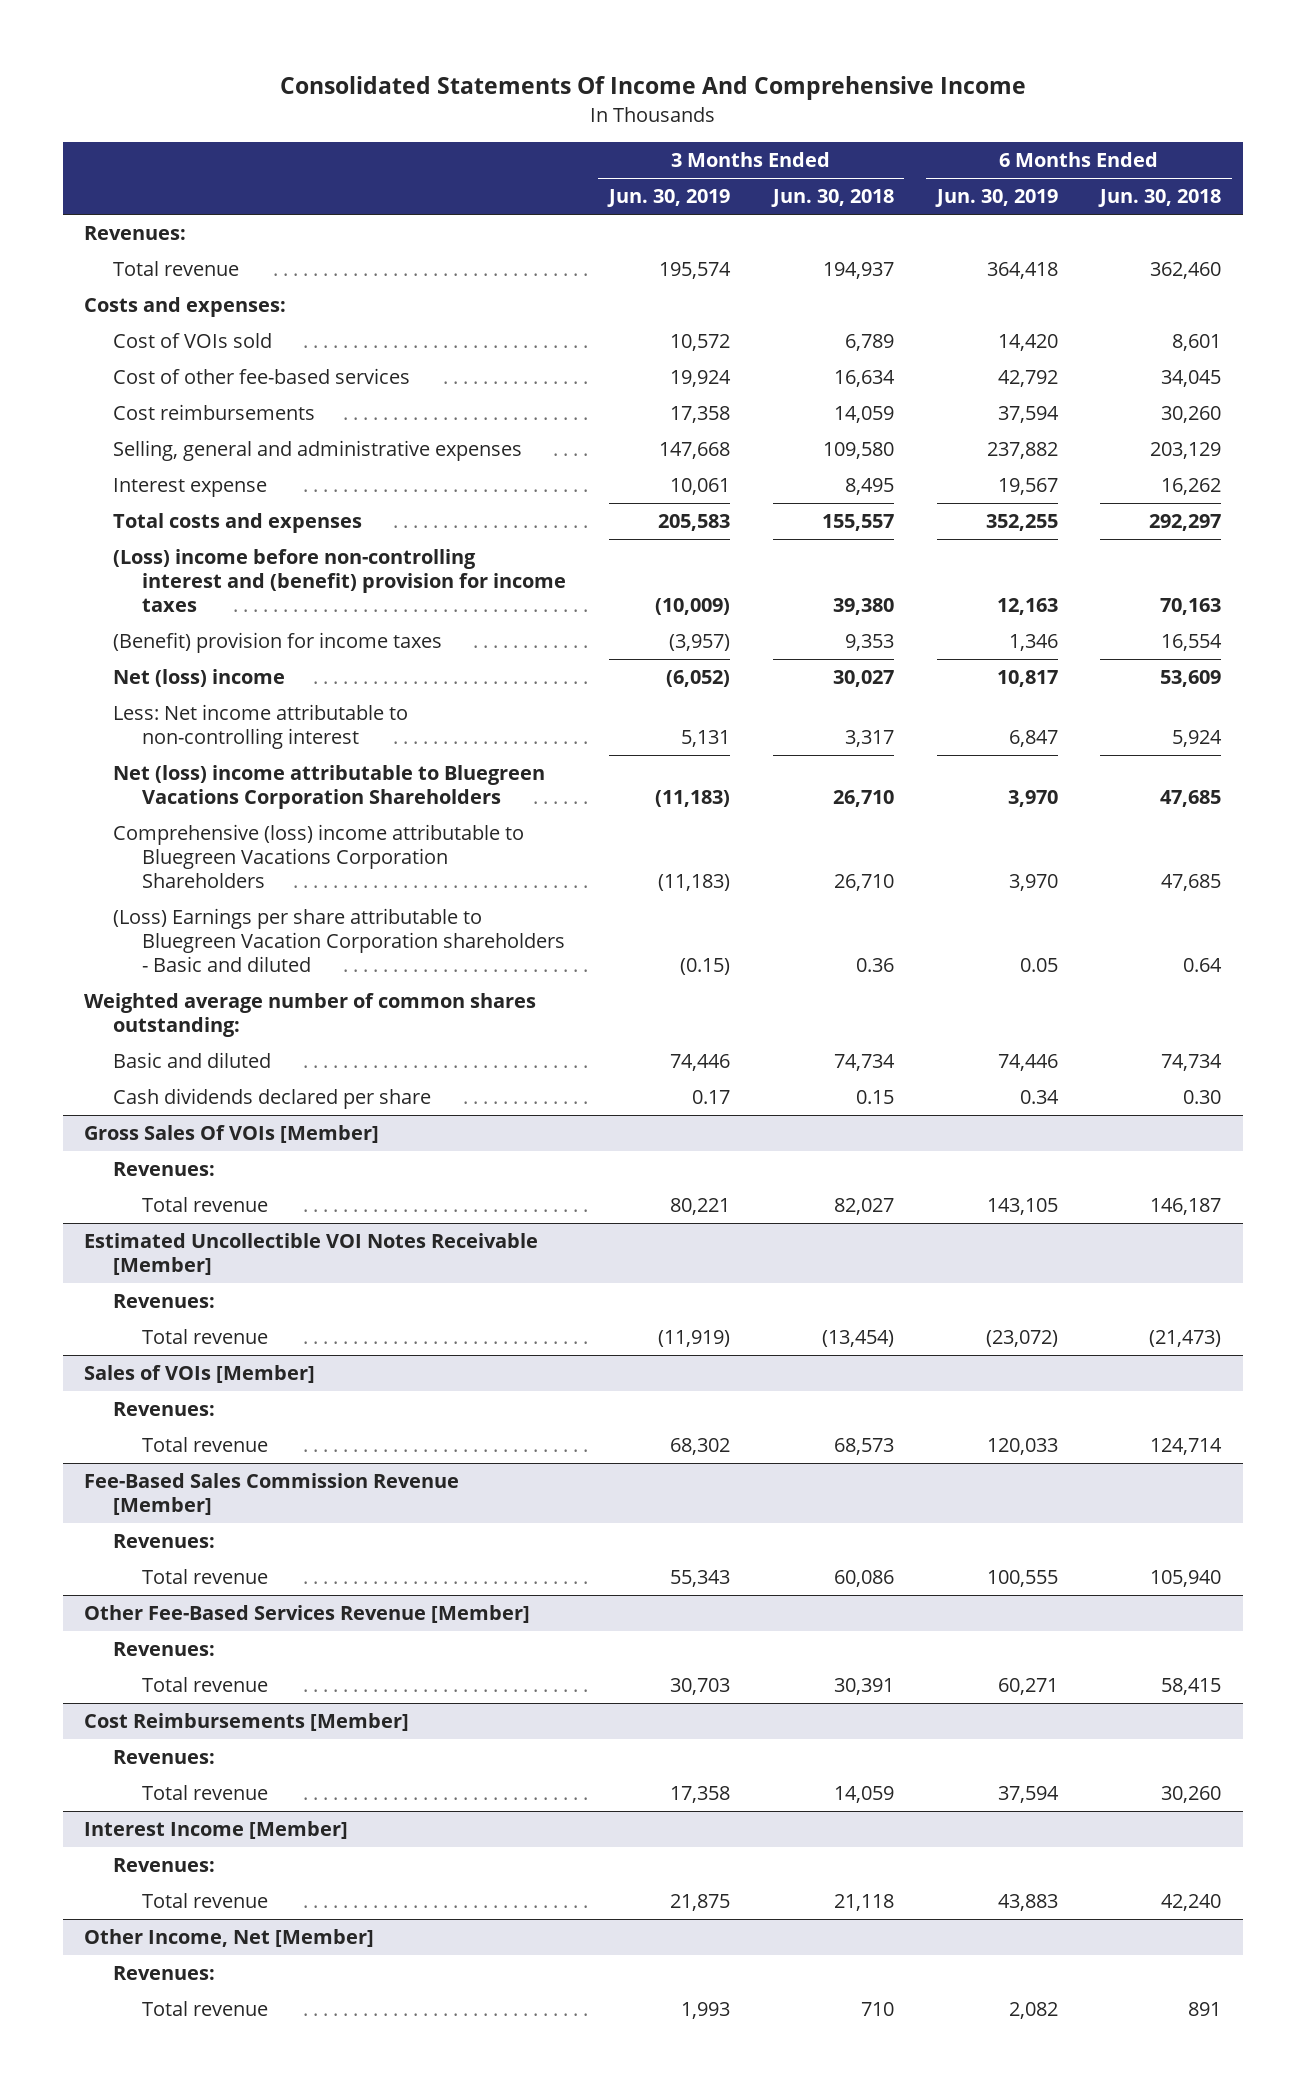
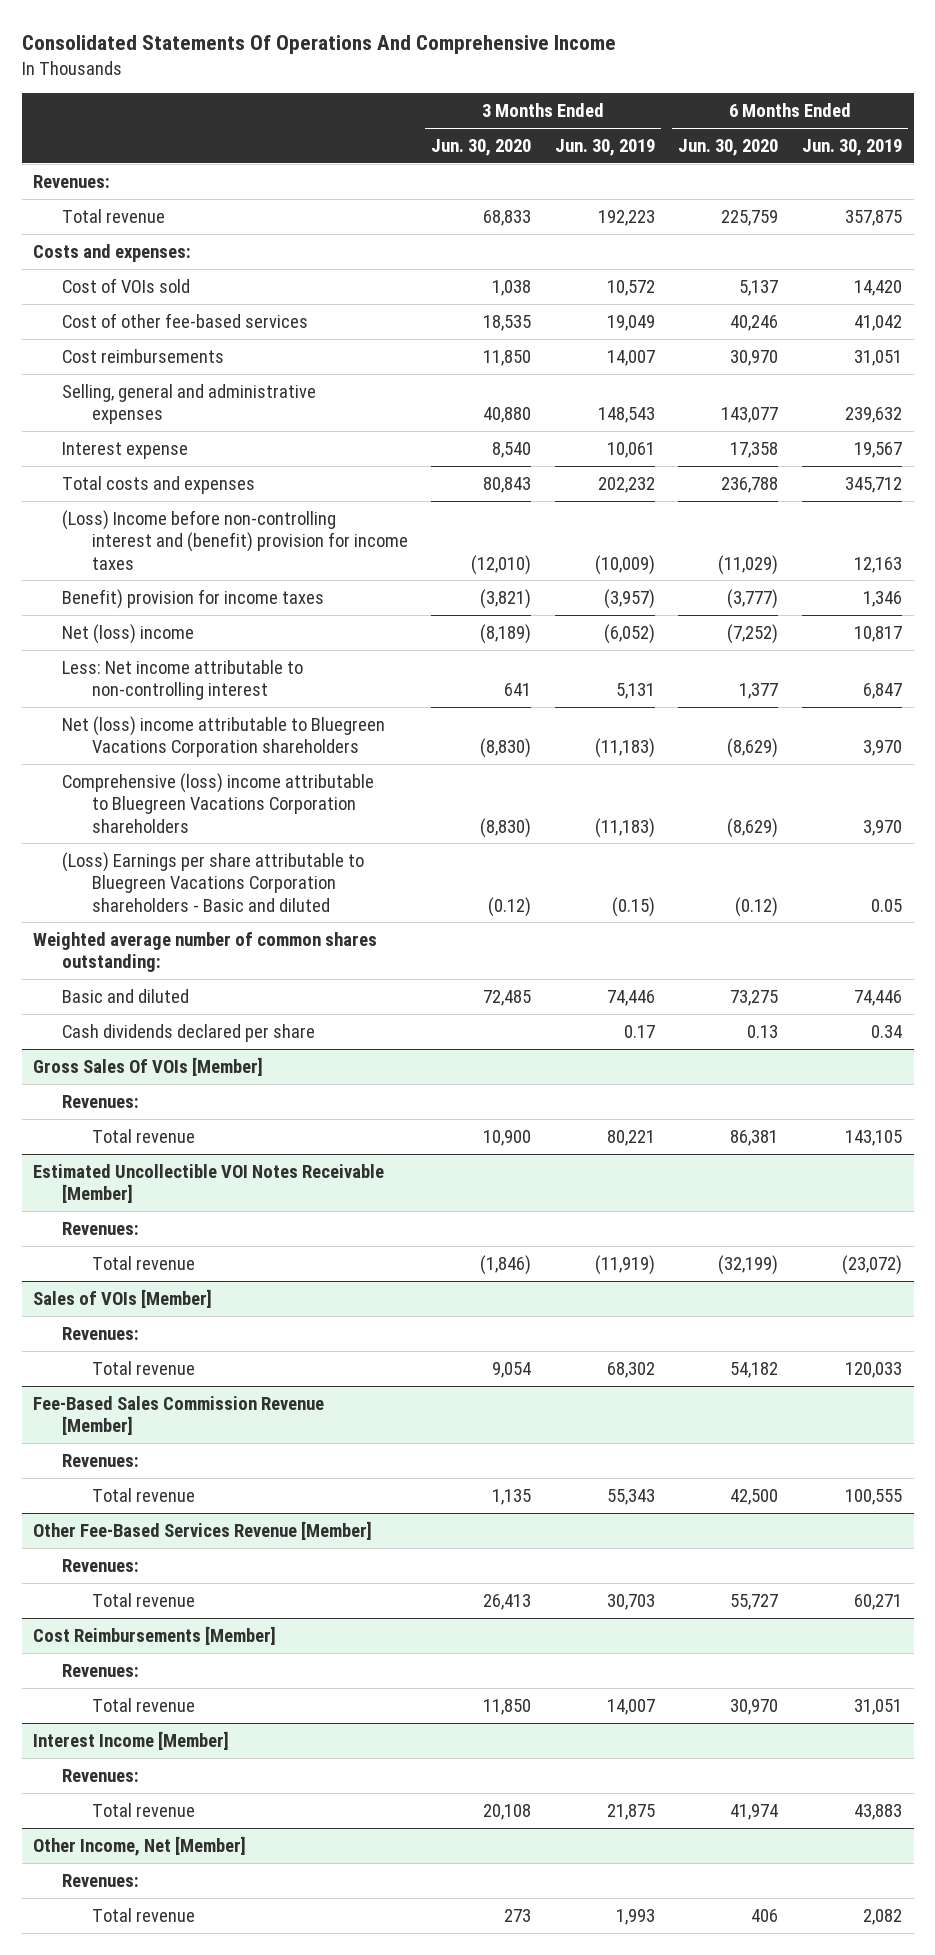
[279,76,1026,101] Consolidated Statements Of Income And Comprehensive Income -> [21,35,616,55] Consolidated Statements Of Operations And Comprehensive Income
[770,189,894,208] Jun. 30, 2018 -> none
[1098,189,1222,208] Jun. 30, 2018 -> none
none -> [431,139,532,157] Jun. 30, 2020
none -> [678,139,779,157] Jun. 30, 2020
[659,262,732,280] 195,574 -> [597,209,655,226] 192,223
[986,262,1058,280] 364,418 -> [844,209,902,226] 357,875
[670,370,732,388] 19,924 -> [606,314,655,331] 19,049
[997,370,1058,388] 42,792 -> [853,314,902,331] 41,042
[670,406,731,424] 17,358 -> [606,349,655,366] 14,007
[997,406,1059,424] 37,594 -> [853,349,902,366] 31,051
[659,442,731,460] 147,668 -> [597,407,655,424] 148,543
[986,442,1058,460] 237,882 -> [844,407,902,424] 239,632
[658,514,731,532] 205,583 -> [597,476,655,493] 202,232
[985,514,1058,532] 352,255 -> [844,476,902,493] 345,712
[113,549,567,612] (Loss) income before non-controlling interest and (benefit) provision for income taxes -> [62,509,408,570] (Loss) Income before non-controlling interest and (benefit) provision for income taxes
[113,632,443,654] (Benefit) provision for income taxes -> [62,588,325,609] Benefit) provision for income taxes
[113,765,546,810] Net (loss) income attributable to Bluegreen Vacations Corporation Shareholders -> [62,715,386,758] Net (loss) income attributable to Bluegreen Vacations Corporation shareholders
[113,824,525,888] Comprehensive (loss) income attributable to Bluegreen Vacations Corporation Shareholders -> [62,772,375,833] Comprehensive (loss) income attributable to Bluegreen Vacations Corporation shareholders
[113,908,566,972] (Loss) Earnings per share attributable to Bluegreen Vacation Corporation shareholders - Basic and diluted -> [62,851,365,912] (Loss) Earnings per share attributable to Bluegreen Vacations Corporation shareholders - Basic and diluted
[670,1786,731,1804] 17,358 -> [606,1698,655,1715] 14,007
[997,1786,1059,1804] 37,594 -> [853,1698,902,1715] 31,051

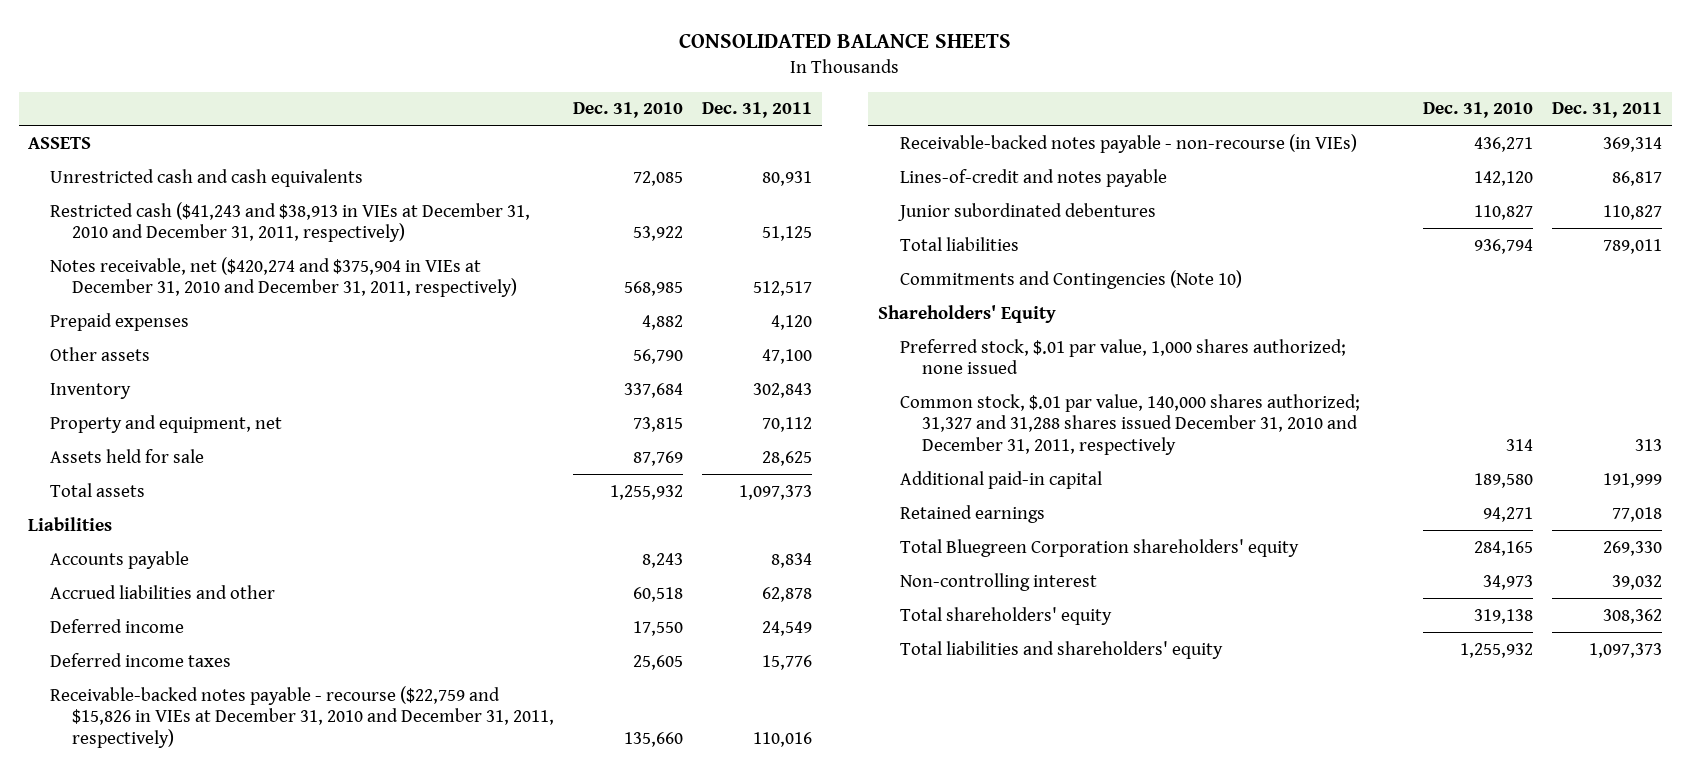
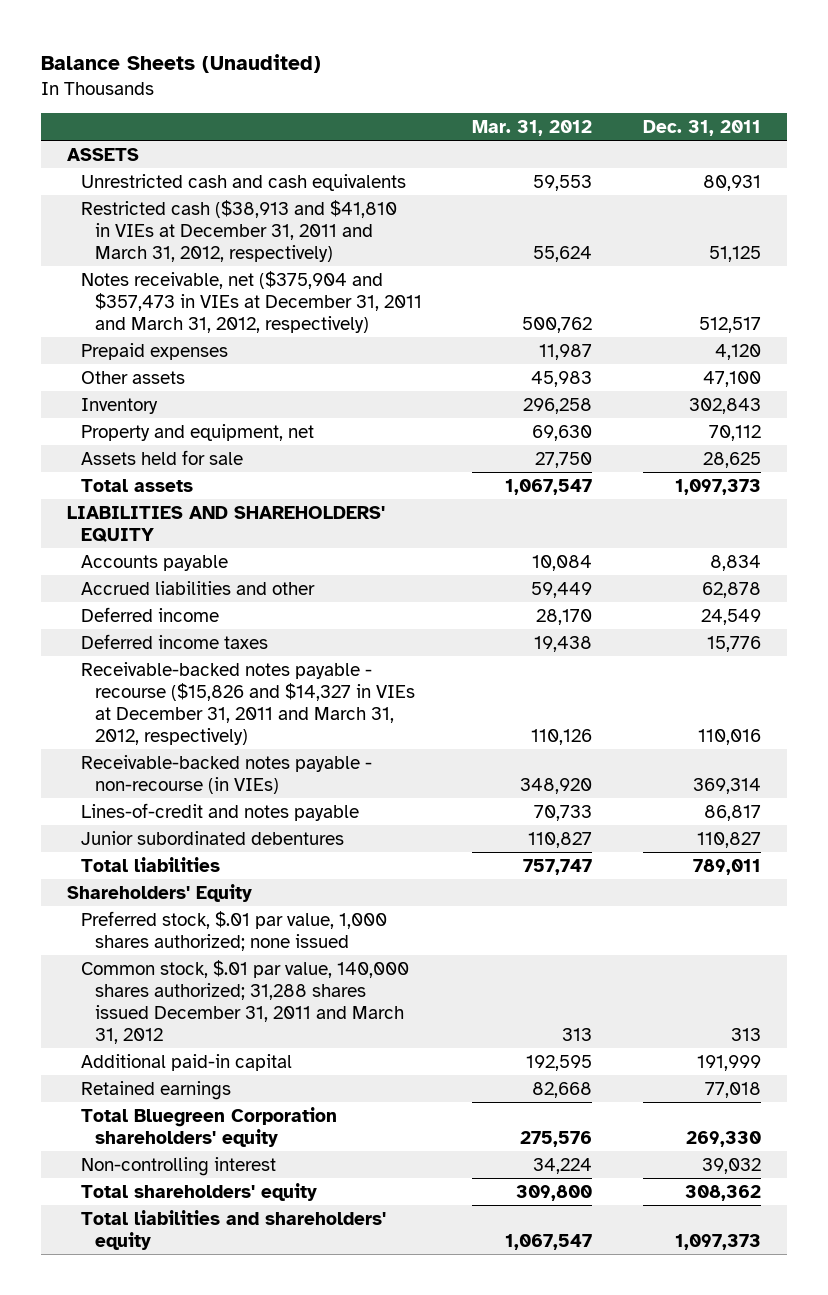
[679,32,1012,48] CONSOLIDATED BALANCE SHEETS -> [41,53,322,73] Balance Sheets (Unaudited)
[572,102,683,119] Dec. 31, 2010 -> none
none -> [472,119,593,136] Mar. 31, 2012
[49,201,530,243] Restricted cash ($41,243 and $38,913 in VIEs at December 31, 2010 and December 31, 2011, respectively) -> [80,199,397,262] Restricted cash ($38,913 and $41,810 in VIEs at December 31, 2011 and March 31, 2012, respectively)
[49,256,517,298] Notes receivable, net ($420,274 and $375,904 in VIEs at December 31, 2010 and December 31, 2011, respectively) -> [80,270,422,333] Notes receivable, net ($375,904 and $357,473 in VIEs at December 31, 2011 and March 31, 2012, respectively)
[28,516,113,531] Liabilities -> none
none -> [66,505,385,542] LIABILITIES AND SHAREHOLDERS' EQUITY
[49,685,554,748] Receivable-backed notes payable - recourse ($22,759 and $15,826 in VIEs at December 31, 2010 and December 31, 2011, respectively) -> [80,661,415,745] Receivable-backed notes payable - recourse ($15,826 and $14,327 in VIEs at December 31, 2011 and March 31, 2012, respectively)
[899,269,1242,289] Commitments and Contingencies (Note 10) -> none
[899,393,1360,455] Common stock, $.01 par value, 140,000 shares authorized; 31,327 and 31,288 shares issued December 31, 2010 and December 31, 2011, respectively -> [80,959,409,1044] Common stock, $.01 par value, 140,000 shares authorized; 31,288 shares issued December 31, 2011 and March 31, 2012

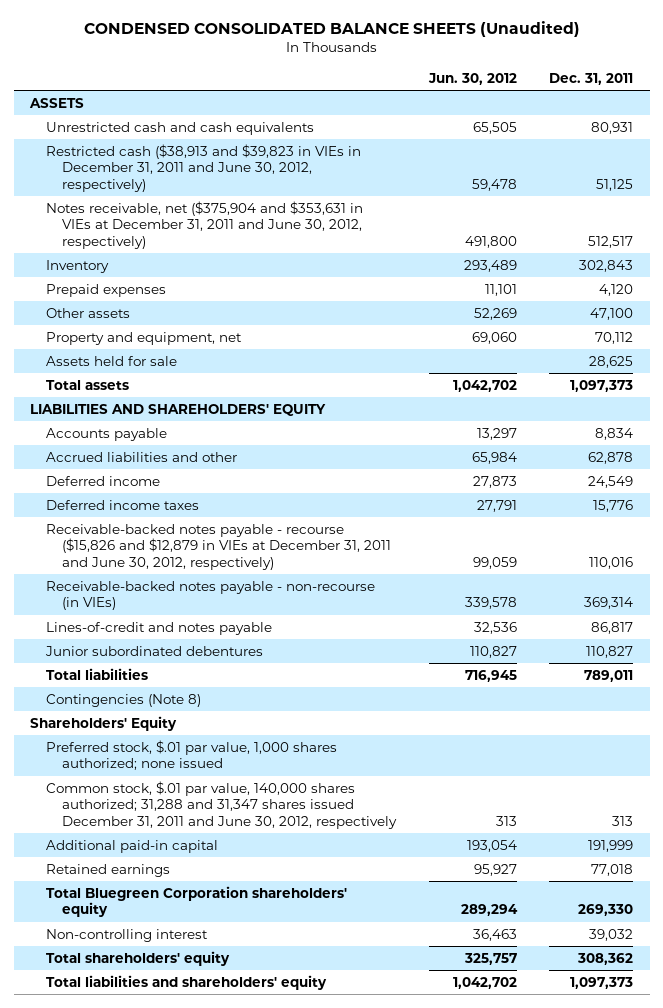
[41,53,322,73] Balance Sheets (Unaudited) -> [83,21,580,38] CONDENSED CONSOLIDATED BALANCE SHEETS (Unaudited)
[472,119,593,136] Mar. 31, 2012 -> none
none -> [427,72,517,85] Jun. 30, 2012
[80,199,397,262] Restricted cash ($38,913 and $41,810 in VIEs at December 31, 2011 and March 31, 2012, respectively) -> [46,143,362,192] Restricted cash ($38,913 and $39,823 in VIEs in December 31, 2011 and June 30, 2012, respectively)
[80,270,422,333] Notes receivable, net ($375,904 and $357,473 in VIEs at December 31, 2011 and March 31, 2012, respectively) -> [46,200,364,249] Notes receivable, net ($375,904 and $353,631 in VIEs at December 31, 2011 and June 30, 2012, respectively)
[80,397,158,414] Inventory -> [46,259,110,273] Inventory
[80,661,415,745] Receivable-backed notes payable - recourse ($15,826 and $14,327 in VIEs at December 31, 2011 and March 31, 2012, respectively) -> [46,523,392,570] Receivable-backed notes payable - recourse ($15,826 and $12,879 in VIEs at December 31, 2011 and June 30, 2012, respectively)
none -> [46,693,202,707] Contingencies (Note 8)
[80,959,409,1044] Common stock, $.01 par value, 140,000 shares authorized; 31,288 shares issued December 31, 2011 and March 31, 2012 -> [46,780,398,829] Common stock, $.01 par value, 140,000 shares authorized; 31,288 and 31,347 shares issued December 31, 2011 and June 30, 2012, respectively

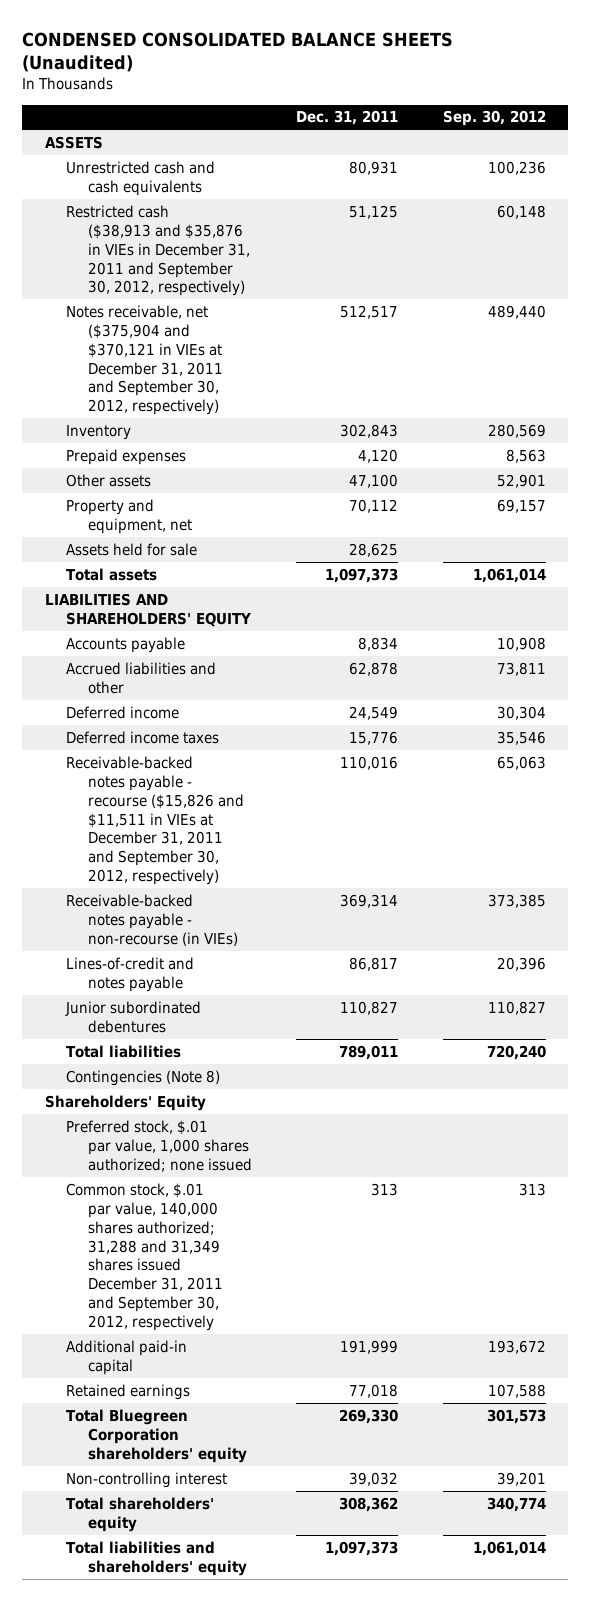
[427,72,517,85] Jun. 30, 2012 -> none
none -> [442,110,546,127] Sep. 30, 2012
[46,143,362,192] Restricted cash ($38,913 and $39,823 in VIEs in December 31, 2011 and June 30, 2012, respectively) -> [66,204,250,297] Restricted cash ($38,913 and $35,876 in VIEs in December 31, 2011 and September 30, 2012, respectively)
[46,200,364,249] Notes receivable, net ($375,904 and $353,631 in VIEs at December 31, 2011 and June 30, 2012, respectively) -> [66,304,223,416] Notes receivable, net ($375,904 and $370,121 in VIEs at December 31, 2011 and September 30, 2012, respectively)
[46,523,392,570] Receivable-backed notes payable - recourse ($15,826 and $12,879 in VIEs at December 31, 2011 and June 30, 2012, respectively) -> [66,755,244,886] Receivable-backed notes payable - recourse ($15,826 and $11,511 in VIEs at December 31, 2011 and September 30, 2012, respectively)
[46,780,398,829] Common stock, $.01 par value, 140,000 shares authorized; 31,288 and 31,347 shares issued December 31, 2011 and June 30, 2012, respectively -> [66,1182,223,1332] Common stock, $.01 par value, 140,000 shares authorized; 31,288 and 31,349 shares issued December 31, 2011 and September 30, 2012, respectively

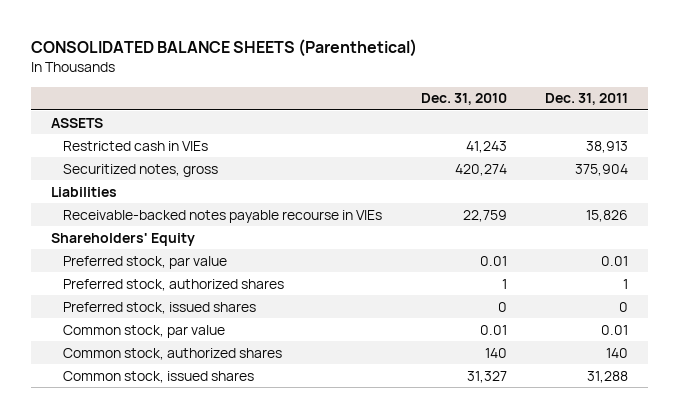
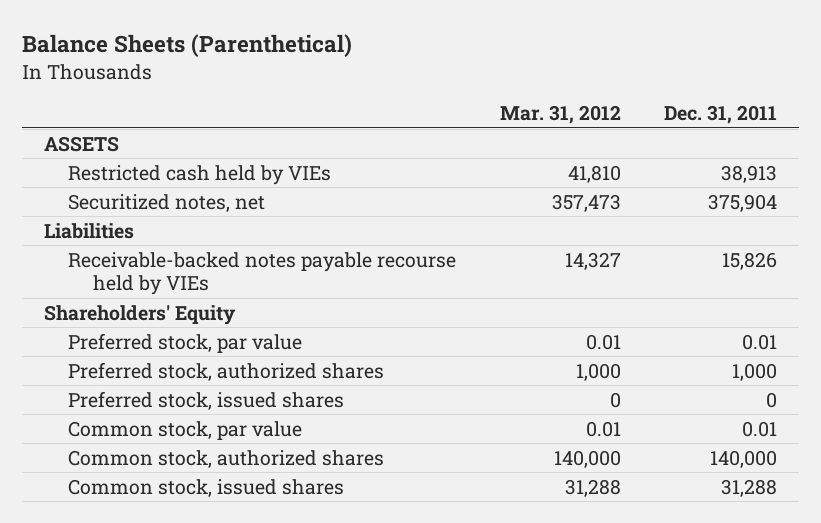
[31,39,418,58] CONSOLIDATED BALANCE SHEETS (Parenthetical) -> [21,34,352,58] Balance Sheets (Parenthetical)
[420,93,507,106] Dec. 31, 2010 -> none
none -> [499,105,621,125] Mar. 31, 2012
[63,140,209,151] Restricted cash in VIEs -> [68,164,332,185] Restricted cash held by VIEs
[63,163,219,177] Securitized notes, gross -> [68,193,266,212] Securitized notes, net
[63,209,383,223] Receivable-backed notes payable recourse in VIEs -> [68,251,457,296] Receivable-backed notes payable recourse held by VIEs
[623,278,629,289] 1 -> [732,362,778,381] 1,000
[606,347,629,358] 140 -> [710,449,778,468] 140,000

